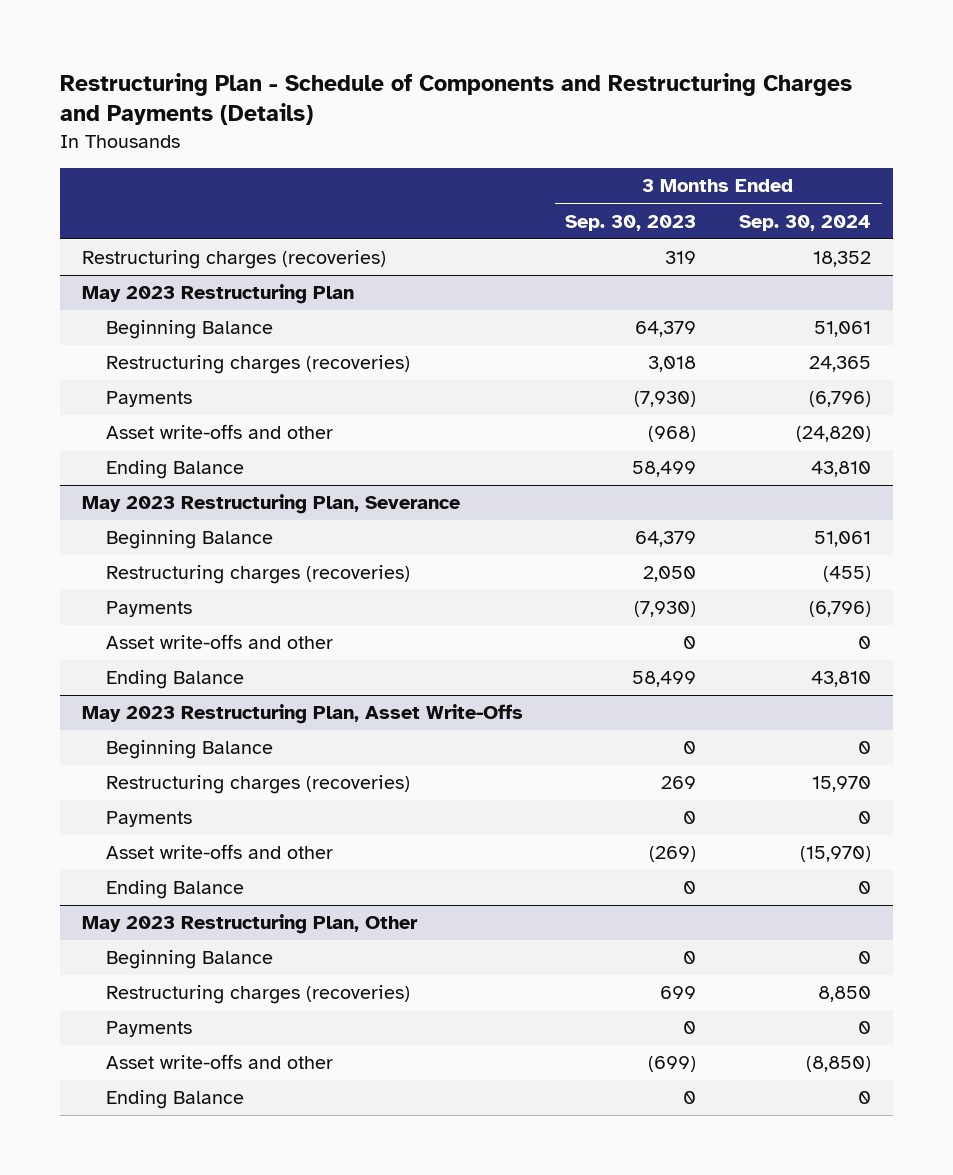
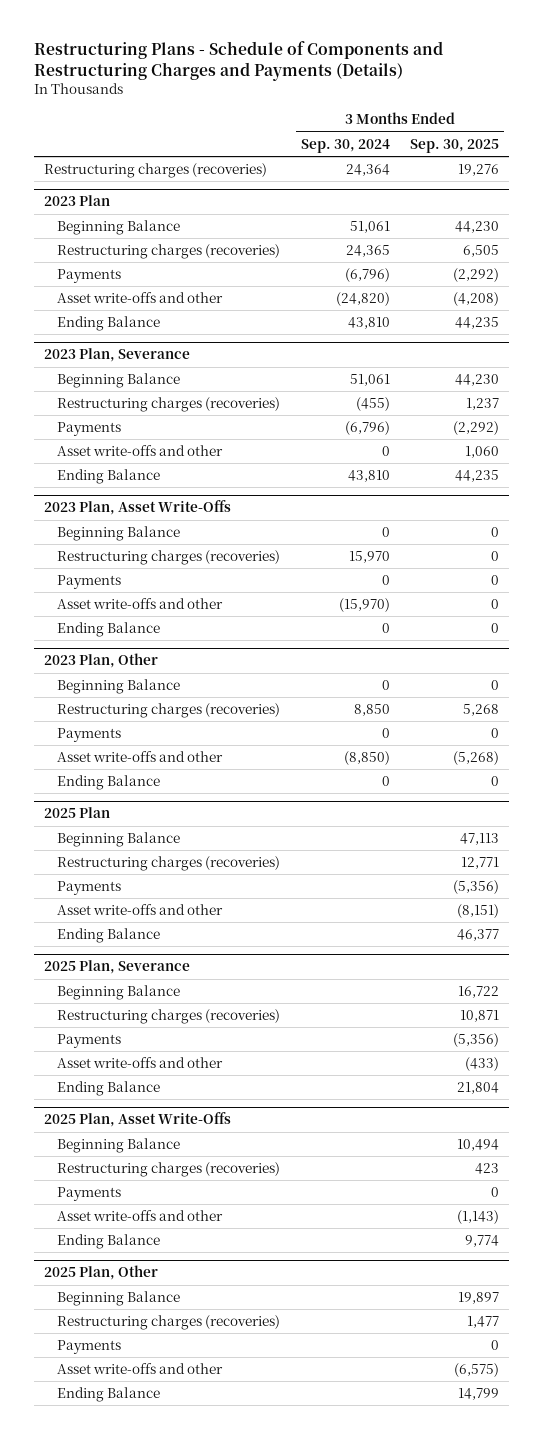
[60,72,853,126] Restructuring Plan - Schedule of Components and Restructuring Charges and Payments (Details) -> [33,40,443,81] Restructuring Plans - Schedule of Components and Restructuring Charges and Payments (Details)
[565,214,697,231] Sep. 30, 2023 -> none
none -> [410,138,500,153] Sep. 30, 2025
[813,251,872,268] 18,352 -> [345,164,390,177] 24,364
[81,284,354,305] May 2023 Restructuring Plan -> [43,195,110,207] 2023 Plan
[81,494,460,515] May 2023 Restructuring Plan, Severance -> [43,348,190,363] 2023 Plan, Severance
[81,704,523,725] May 2023 Restructuring Plan, Asset Write-Offs -> [43,500,231,516] 2023 Plan, Asset Write-Offs
[81,914,418,935] May 2023 Restructuring Plan, Other -> [43,653,158,669] 2023 Plan, Other
none -> [43,807,110,819] 2025 Plan
none -> [57,832,181,848] Beginning Balance
none -> [57,856,281,872] Restructuring charges (recoveries)
none -> [57,881,122,896] Payments
none -> [57,904,224,916] Asset write-offs and other
none -> [57,928,161,944] Ending Balance
none -> [43,960,190,975] 2025 Plan, Severance
none -> [57,985,181,1001] Beginning Balance
none -> [57,1009,281,1025] Restructuring charges (recoveries)
none -> [57,1034,122,1049] Payments
none -> [57,1057,224,1069] Asset write-offs and other
none -> [57,1081,161,1097] Ending Balance
none -> [43,1112,231,1128] 2025 Plan, Asset Write-Offs
none -> [57,1138,181,1154] Beginning Balance
none -> [57,1162,281,1178] Restructuring charges (recoveries)
none -> [57,1187,122,1202] Payments
none -> [57,1210,224,1222] Asset write-offs and other
none -> [57,1234,161,1250] Ending Balance
none -> [43,1265,158,1281] 2025 Plan, Other
none -> [57,1291,181,1307] Beginning Balance
none -> [57,1315,281,1331] Restructuring charges (recoveries)
none -> [57,1340,122,1355] Payments
none -> [57,1363,224,1375] Asset write-offs and other
none -> [57,1387,161,1403] Ending Balance

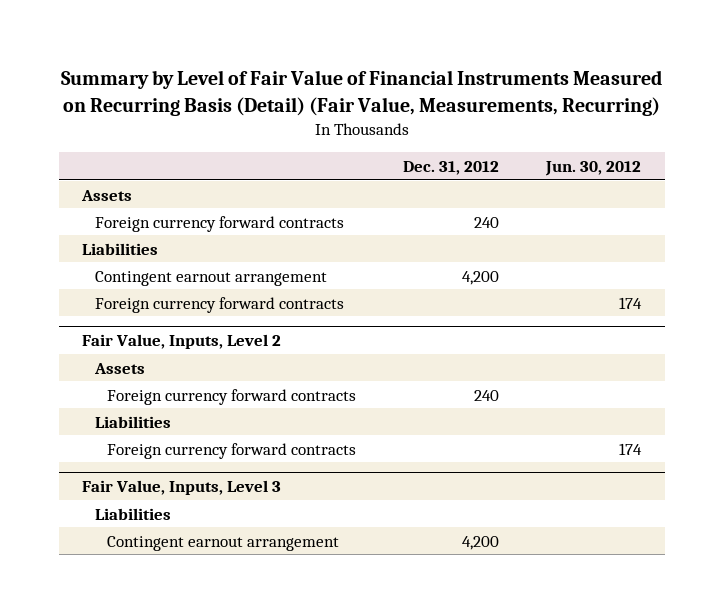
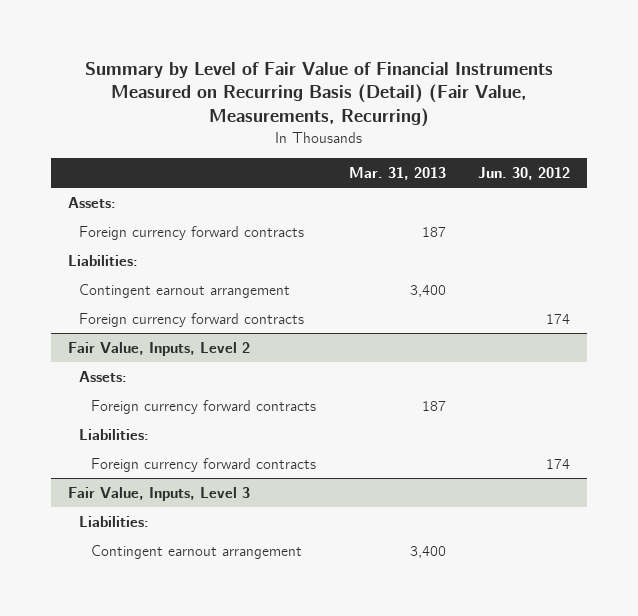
[403,160,500,175] Dec. 31, 2012 -> none
none -> [348,166,446,180] Mar. 31, 2013
[81,189,133,201] Assets -> [67,196,116,208] Assets:
[82,242,159,255] Liabilities -> [67,254,138,266] Liabilities:
[93,362,145,374] Assets -> [79,370,128,382] Assets:
[94,415,171,428] Liabilities -> [79,428,150,440] Liabilities:
[94,507,171,520] Liabilities -> [79,515,150,527] Liabilities:

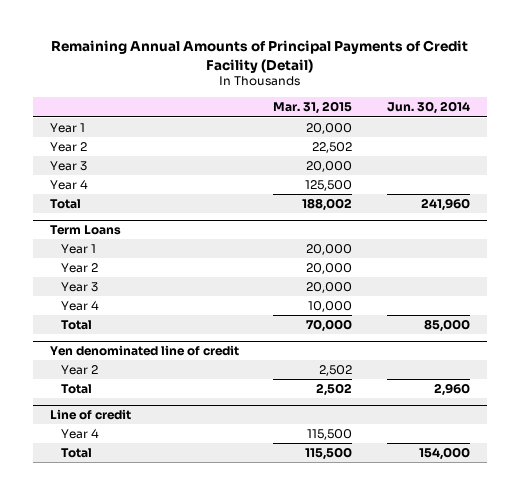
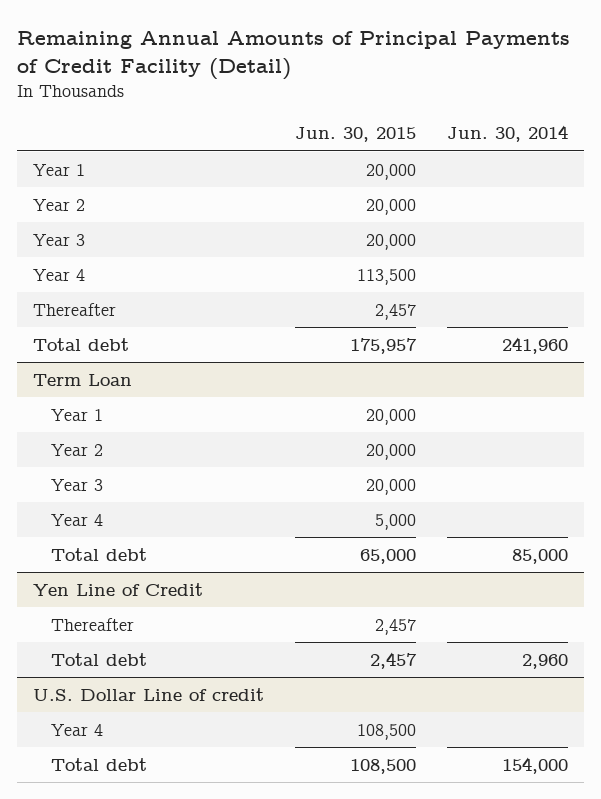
[273,101,353,115] Mar. 31, 2015 -> none
none -> [294,127,416,143] Jun. 30, 2015
none -> [32,302,116,316] Thereafter
[50,199,82,210] Total -> [32,337,129,351] Total debt
[50,225,122,236] Term Loans -> [32,373,132,386] Term Loan
[60,365,98,376] Year 2 -> none
[60,320,92,331] Total -> [51,547,148,561] Total debt
[50,345,240,357] Yen denominated line of credit -> [32,582,203,596] Yen Line of Credit
none -> [51,617,135,631] Thereafter
[60,384,92,395] Total -> [51,652,148,666] Total debt
[50,409,132,421] Line of credit -> [32,687,264,701] U.S. Dollar Line of credit
[60,448,92,459] Total -> [51,757,148,771] Total debt

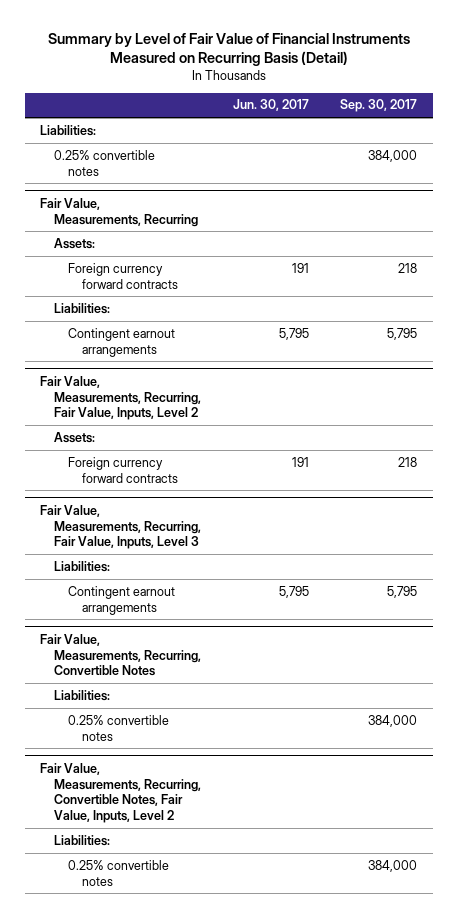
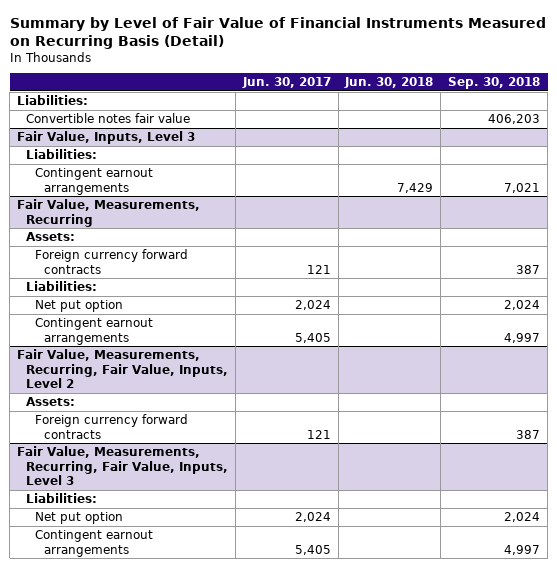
[340,99,418,113] Sep. 30, 2017 -> none
none -> [344,77,434,89] Jun. 30, 2018
none -> [448,77,541,90] Sep. 30, 2018
[54,149,156,176] 0.25% convertible notes -> [25,113,190,124] Convertible notes fair value
none -> [17,131,196,145] Fair Value, Inputs, Level 3
none -> [25,149,97,160] Liabilities:
none -> [34,168,153,195] Contingent earnout arrangements
[291,262,309,273] 191 -> [306,264,331,274] 121
none -> [34,300,123,313] Net put option
[278,327,309,340] 5,795 -> [294,332,331,343] 5,405
[291,456,309,467] 191 -> [306,429,331,439] 121
[40,633,202,677] Fair Value, Measurements, Recurring, Convertible Notes -> none
[54,689,111,701] Liabilities: -> none
[68,714,170,741] 0.25% convertible notes -> none
[40,762,202,824] Fair Value, Measurements, Recurring, Convertible Notes, Fair Value, Inputs, Level 2 -> none
[54,834,111,846] Liabilities: -> none
[68,859,170,886] 0.25% convertible notes -> none
none -> [34,512,123,525] Net put option
[278,585,309,598] 5,795 -> [294,544,331,555] 5,405

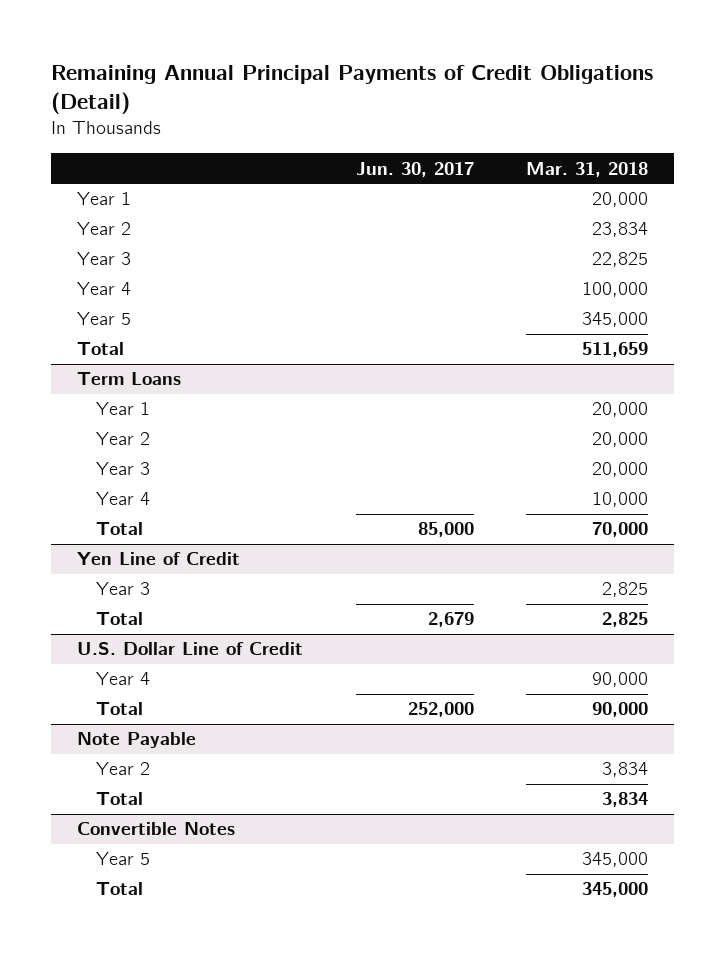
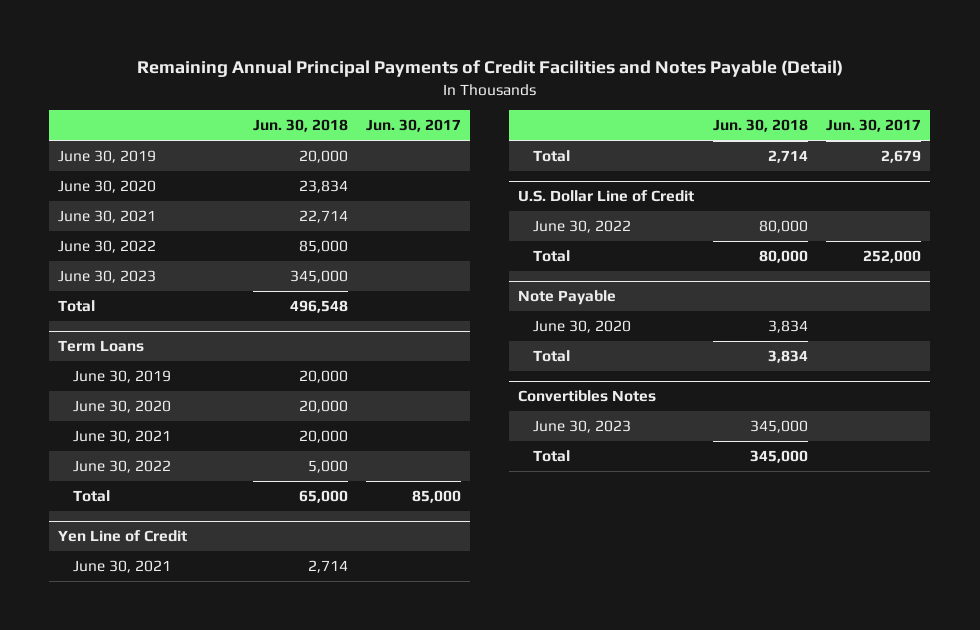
[51,65,654,115] Remaining Annual Principal Payments of Credit Obligations (Detail) -> [136,60,843,78] Remaining Annual Principal Payments of Credit Facilities and Notes Payable (Detail)
[526,161,649,177] Mar. 31, 2018 -> none
none -> [252,119,348,133] Jun. 30, 2018
[77,192,132,206] Year 1 -> [58,150,157,164] June 30, 2019
[77,222,132,236] Year 2 -> [58,180,157,194] June 30, 2020
[77,252,132,266] Year 3 -> [58,210,157,224] June 30, 2021
[77,282,132,296] Year 4 -> [58,240,157,254] June 30, 2022
[77,312,132,326] Year 5 -> [58,270,157,284] June 30, 2023
[95,402,150,416] Year 1 -> [72,370,171,384] June 30, 2019
[95,432,150,446] Year 2 -> [72,400,171,414] June 30, 2020
[95,462,150,476] Year 3 -> [72,430,171,444] June 30, 2021
[95,492,150,506] Year 4 -> [72,460,171,474] June 30, 2022
[95,582,150,596] Year 3 -> [72,560,171,574] June 30, 2021
[95,672,150,686] Year 4 -> [532,220,631,234] June 30, 2022
[95,762,150,776] Year 2 -> [532,320,631,334] June 30, 2020
[77,822,236,836] Convertible Notes -> none
[95,852,150,866] Year 5 -> none
[95,882,143,896] Total -> none
none -> [518,390,657,403] Convertibles Notes
none -> [532,420,631,434] June 30, 2023
none -> [532,450,570,463] Total

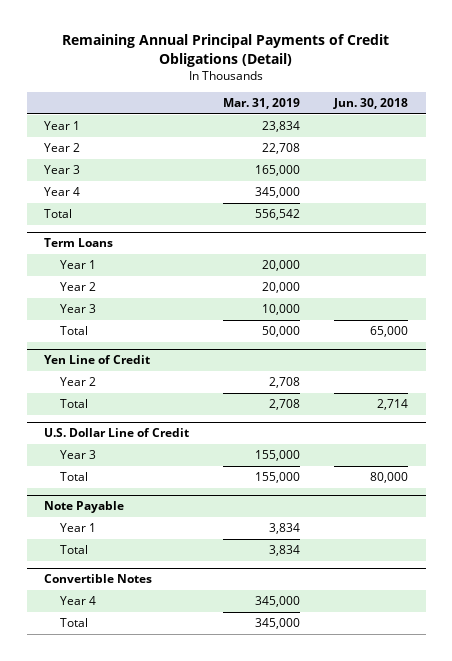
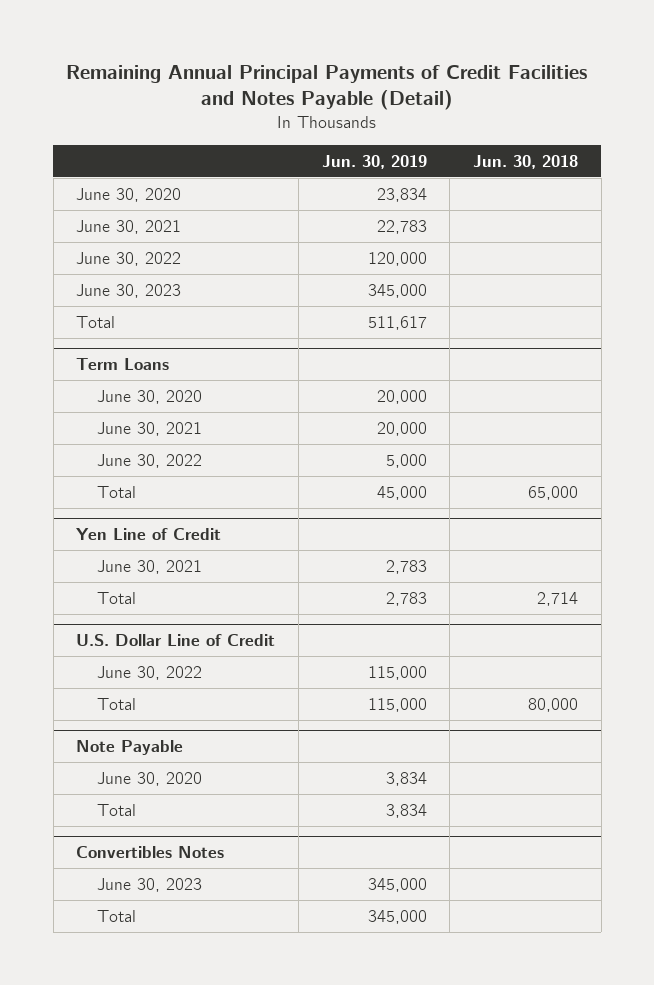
[62,34,390,67] Remaining Annual Principal Payments of Credit Obligations (Detail) -> [66,65,588,111] Remaining Annual Principal Payments of Credit Facilities and Notes Payable (Detail)
[223,97,301,109] Mar. 31, 2019 -> none
none -> [321,154,427,169] Jun. 30, 2019
[43,121,80,131] Year 1 -> [76,187,182,202] June 30, 2020
[43,143,80,153] Year 2 -> [76,219,182,234] June 30, 2021
[43,165,80,175] Year 3 -> [76,251,182,266] June 30, 2022
[43,187,80,197] Year 4 -> [76,283,182,298] June 30, 2023
[59,260,96,270] Year 1 -> [96,389,202,404] June 30, 2020
[59,282,96,292] Year 2 -> [96,421,202,436] June 30, 2021
[59,304,96,314] Year 3 -> [96,453,202,468] June 30, 2022
[59,377,96,387] Year 2 -> [96,559,202,574] June 30, 2021
[59,450,96,460] Year 3 -> [96,665,202,680] June 30, 2022
[59,523,96,533] Year 1 -> [96,771,202,786] June 30, 2020
[43,574,152,584] Convertible Notes -> [76,845,225,858] Convertibles Notes
[59,596,96,606] Year 4 -> [96,877,202,892] June 30, 2023

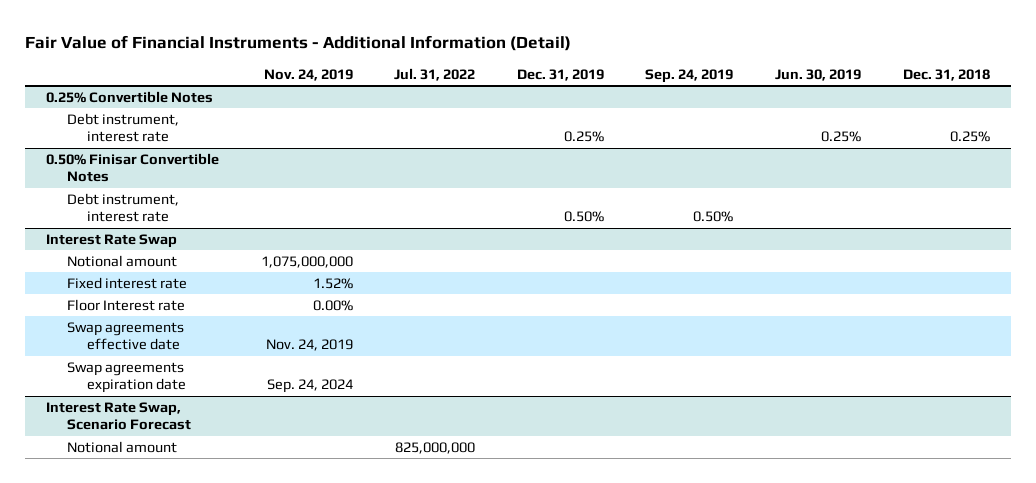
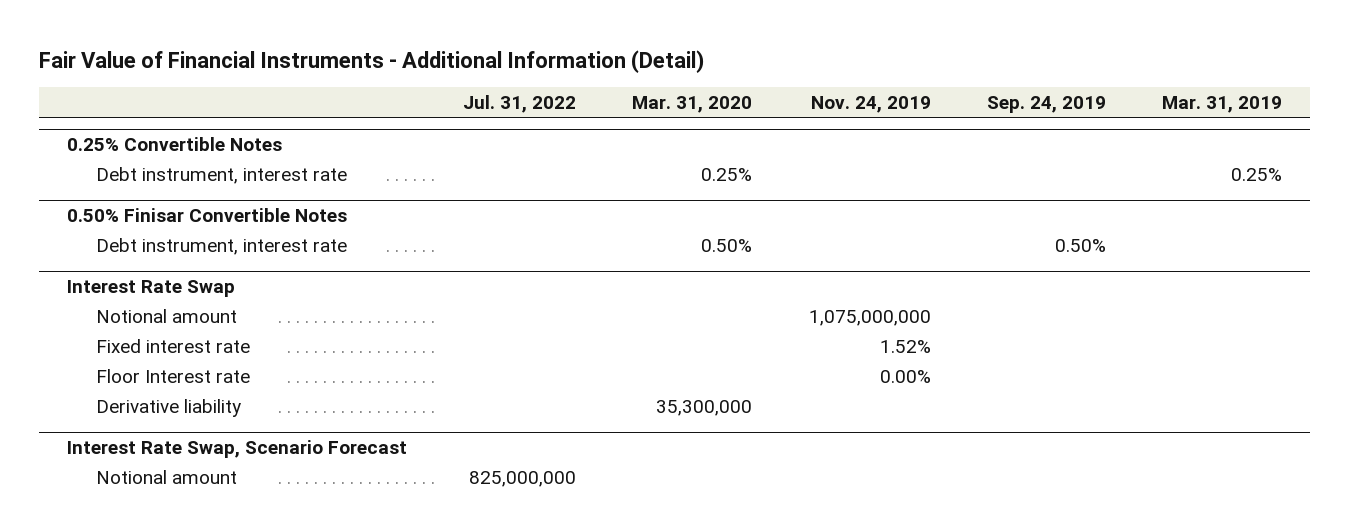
[516,68,604,81] Dec. 31, 2019 -> none
[775,68,862,81] Jun. 30, 2019 -> none
[902,68,990,81] Dec. 31, 2018 -> none
none -> [632,95,753,113] Mar. 31, 2020
none -> [1162,95,1283,113] Mar. 31, 2019
[66,322,184,351] Swap agreements effective date -> none
[66,362,187,394] Swap agreements expiration date -> none
none -> [95,398,241,417] Derivative liability

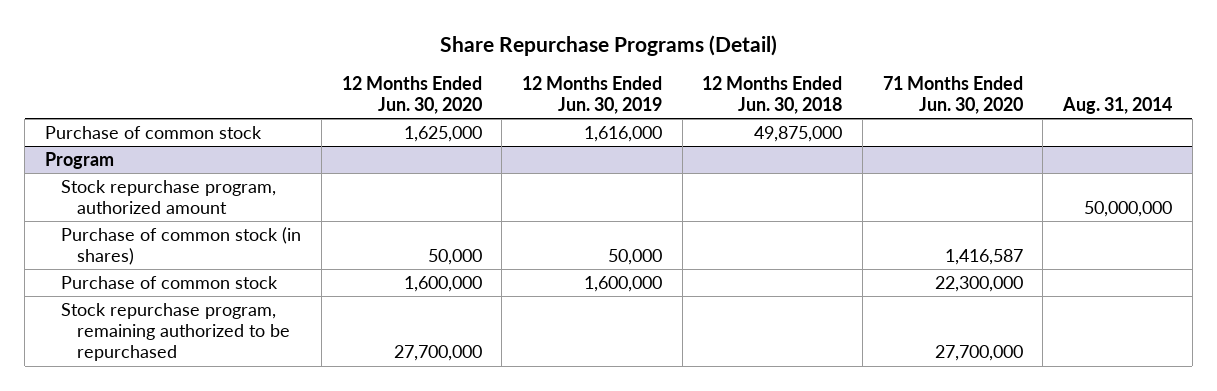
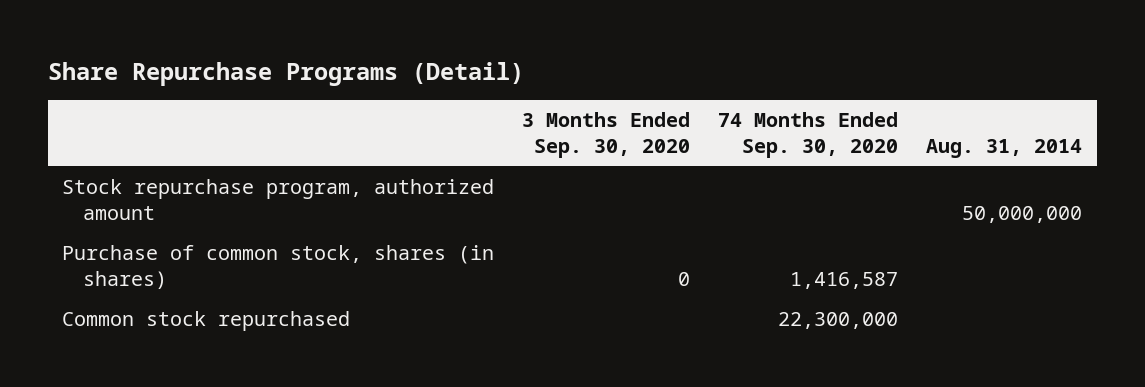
[341,75,482,115] 12 Months Ended Jun. 30, 2020 -> none
[521,75,662,115] 12 Months Ended Jun. 30, 2019 -> none
[702,75,843,115] 12 Months Ended Jun. 30, 2018 -> none
[882,75,1023,115] 71 Months Ended Jun. 30, 2020 -> none
none -> [522,112,691,159] 3 Months Ended Sep. 30, 2020
none -> [718,112,899,159] 74 Months Ended Sep. 30, 2020
[45,152,115,170] Program -> none
[61,180,277,215] Stock repurchase program, authorized amount -> none
[61,227,302,266] Purchase of common stock (in shares) -> none
[61,276,279,290] Purchase of common stock -> none
[61,303,291,362] Stock repurchase program, remaining authorized to be repurchased -> none
none -> [62,179,495,221] Stock repurchase program, authorized amount
none -> [62,245,495,290] Purchase of common stock, shares (in shares)
[45,126,263,140] Purchase of common stock -> [62,311,351,332] Common stock repurchased

